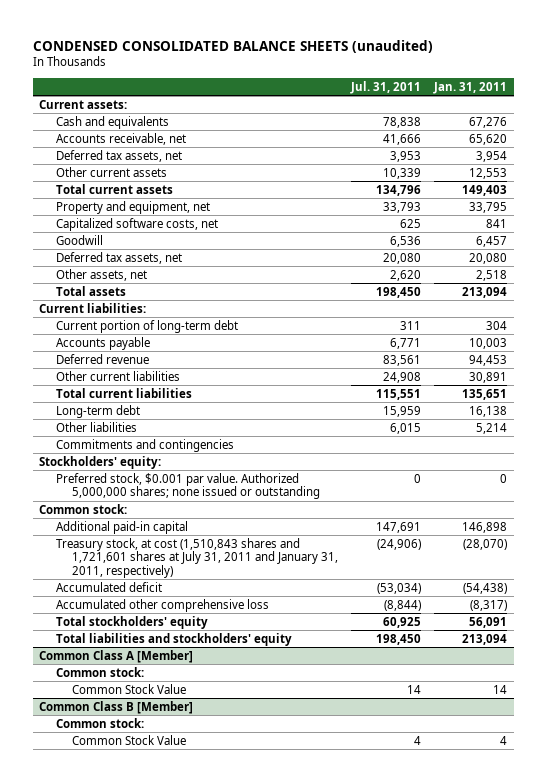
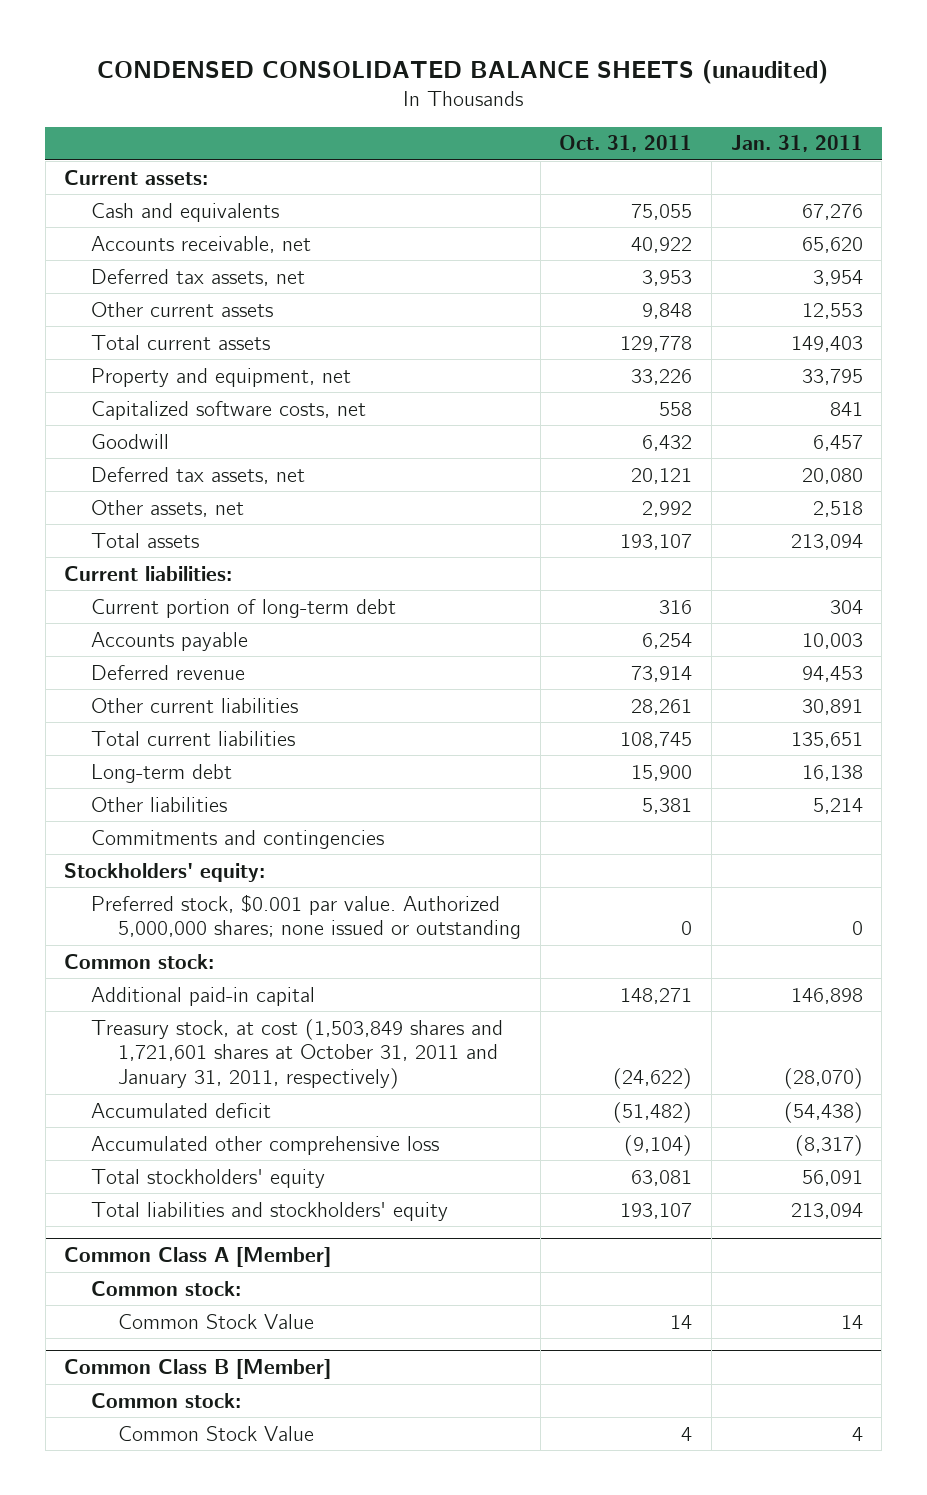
[350,80,422,94] Jul. 31, 2011 -> none
none -> [559,135,693,153] Oct. 31, 2011
[55,537,339,578] Treasury stock, at cost (1,510,843 shares and 1,721,601 shares at July 31, 2011 and January 31, 2011, respectively) -> [91,1018,504,1090] Treasury stock, at cost (1,503,849 shares and 1,721,601 shares at October 31, 2011 and January 31, 2011, respectively)

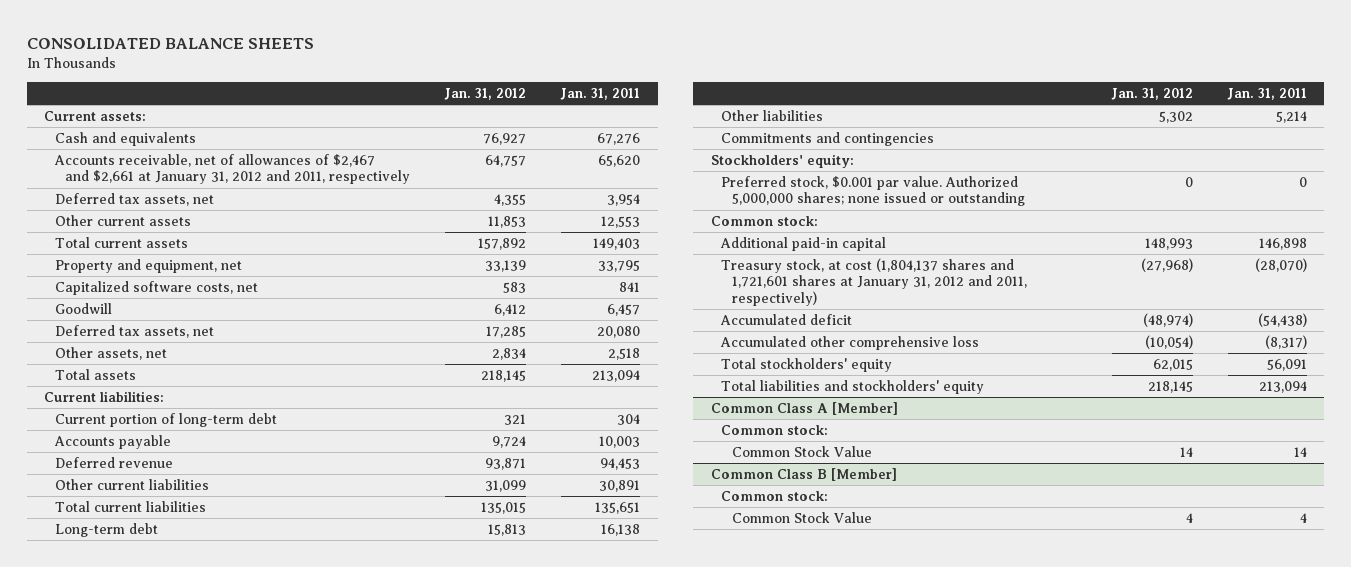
[97,59,829,84] CONDENSED CONSOLIDATED BALANCE SHEETS (unaudited) -> [26,37,314,49] CONSOLIDATED BALANCE SHEETS
[559,135,693,153] Oct. 31, 2011 -> none
none -> [444,88,527,101] Jan. 31, 2012
[91,235,312,253] Accounts receivable, net -> [53,154,411,185] Accounts receivable, net of allowances of $2,467 and $2,661 at January 31, 2012 and 2011, respectively
[91,1018,504,1090] Treasury stock, at cost (1,503,849 shares and 1,721,601 shares at October 31, 2011 and January 31, 2011, respectively) -> [721,258,1027,306] Treasury stock, at cost (1,804,137 shares and 1,721,601 shares at January 31, 2012 and 2011, respectively)

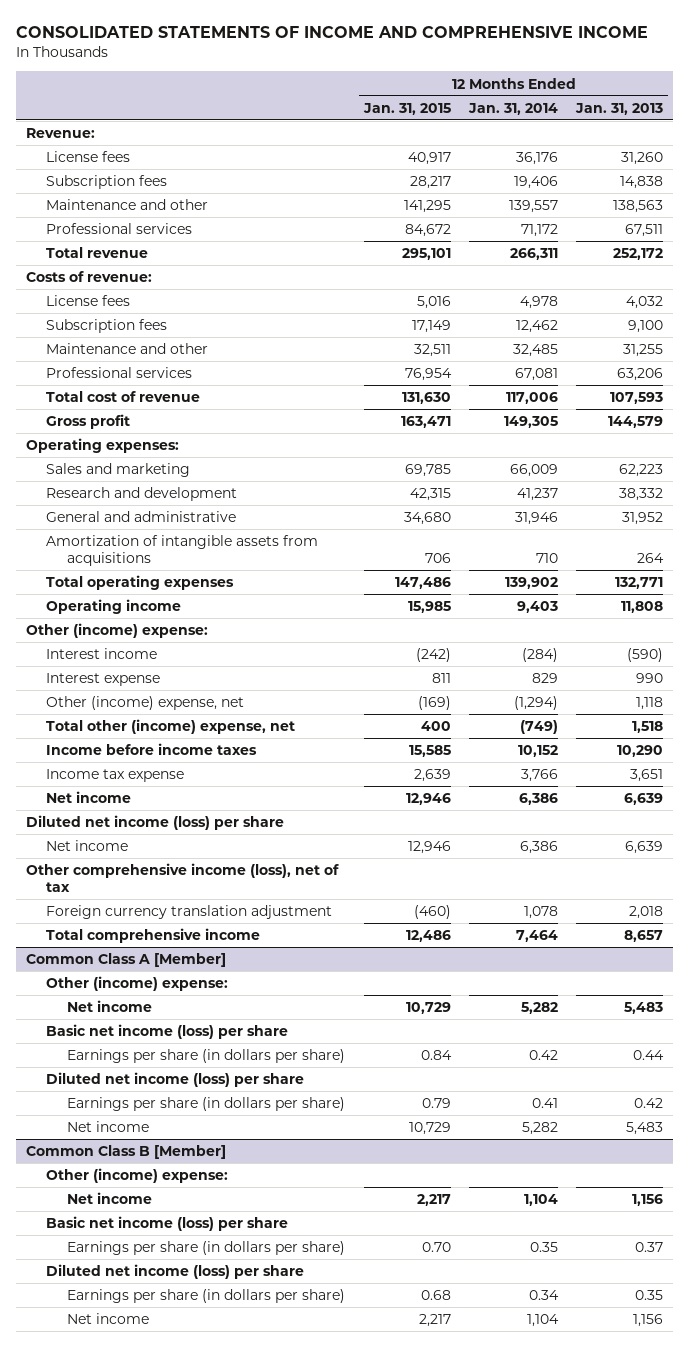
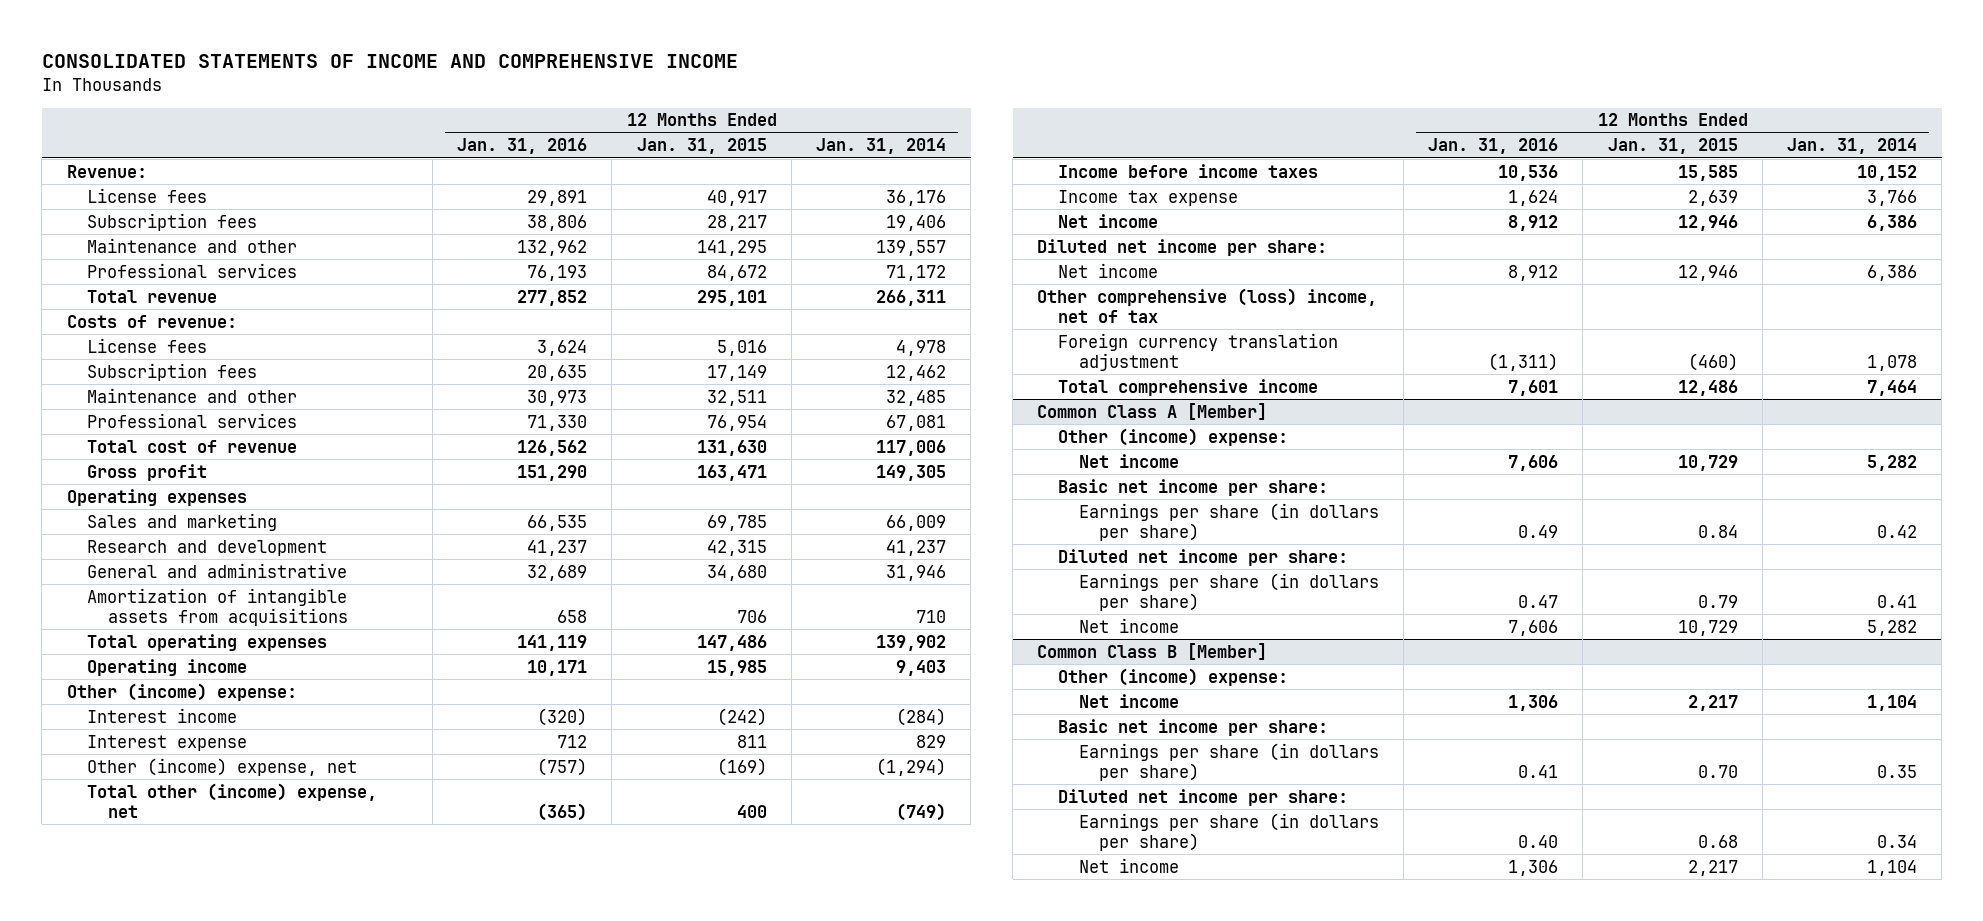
[575,102,664,115] Jan. 31, 2013 -> none
none -> [457,138,588,155] Jan. 31, 2016
[25,438,179,454] Operating expenses: -> [66,488,247,506] Operating expenses
[25,815,284,831] Diluted net income (loss) per share -> [1037,238,1328,256] Diluted net income per share:
[25,863,339,892] Other comprehensive income (loss), net of tax -> [1037,287,1378,323] Other comprehensive (loss) income, net of tax
[46,1024,289,1040] Basic net income (loss) per share -> [1058,478,1329,496] Basic net income per share:
[46,1072,305,1088] Diluted net income (loss) per share -> [1058,548,1349,566] Diluted net income per share:
[46,1216,289,1232] Basic net income (loss) per share -> [1058,718,1329,736] Basic net income per share:
[46,1264,305,1280] Diluted net income (loss) per share -> [1058,788,1349,806] Diluted net income per share:

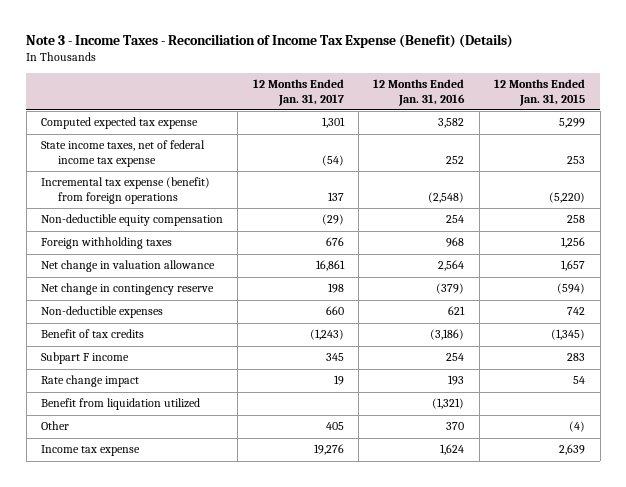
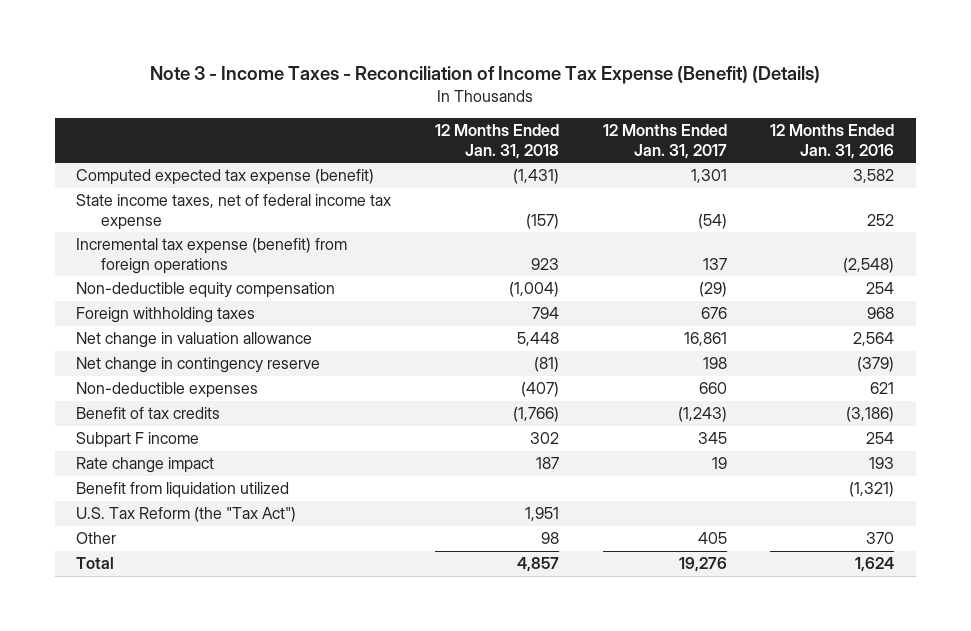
[494,79,586,106] 12 Months Ended Jan. 31, 2015 -> none
none -> [435,124,560,159] 12 Months Ended Jan. 31, 2018
[40,117,198,130] Computed expected tax expense -> [76,169,375,186] Computed expected tax expense (benefit)
none -> [76,507,297,523] U.S. Tax Reform (the "Tax Act")
[40,445,140,457] Income tax expense -> [76,557,115,570] Total

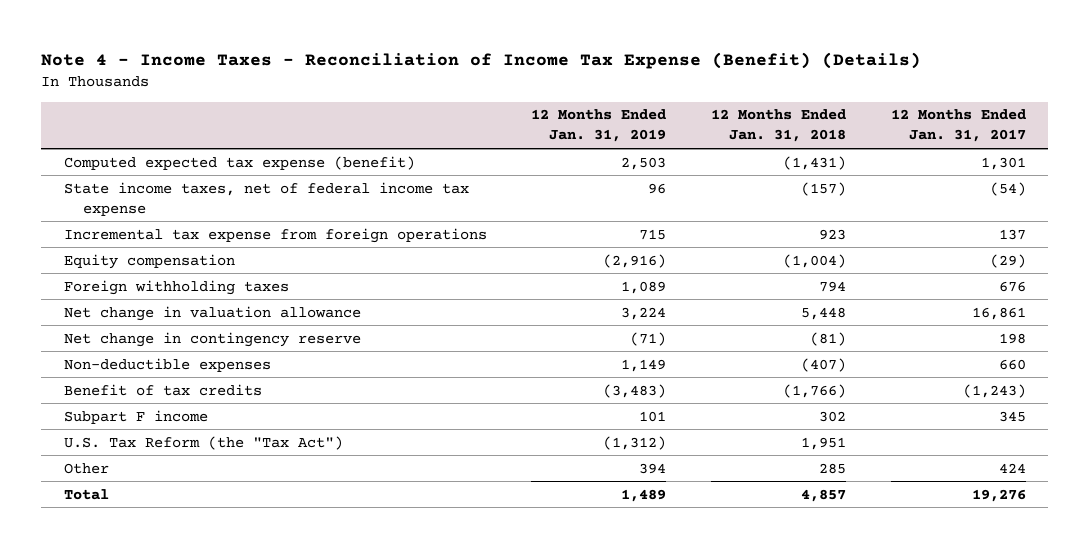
[150,65,821,84] Note 3 - Income Taxes - Reconciliation of Income Tax Expense (Benefit) (Details) -> [41,52,922,70] Note 4 - Income Taxes - Reconciliation of Income Tax Expense (Benefit) (Details)
[770,124,895,159] 12 Months Ended Jan. 31, 2016 -> none
none -> [531,109,667,143] 12 Months Ended Jan. 31, 2019
[76,238,348,274] Incremental tax expense (benefit) from foreign operations -> [63,227,487,243] Incremental tax expense from foreign operations
[76,282,336,299] Non-deductible equity compensation -> [63,253,235,269] Equity compensation
[76,457,215,474] Rate change impact -> none
[76,482,290,499] Benefit from liquidation utilized -> none
[541,532,560,545] 98 -> [818,462,846,474] 285
[697,532,727,545] 405 -> [998,462,1026,473] 424

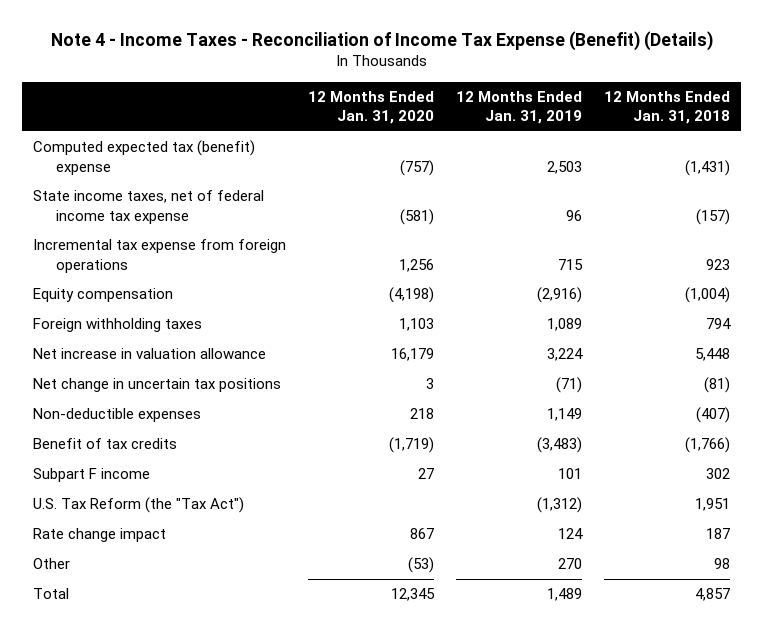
[890,109,1026,143] 12 Months Ended Jan. 31, 2017 -> none
none -> [308,91,435,125] 12 Months Ended Jan. 31, 2020
[63,155,415,170] Computed expected tax expense (benefit) -> [33,140,256,175] Computed expected tax (benefit) expense
[63,305,361,321] Net change in valuation allowance -> [33,348,267,360] Net increase in valuation allowance
[63,331,361,347] Net change in contingency reserve -> [33,378,282,393] Net change in uncertain tax positions
none -> [33,528,167,543] Rate change impact
[639,462,667,474] 394 -> [558,558,583,570] 270
[818,462,846,474] 285 -> [713,558,730,570] 98

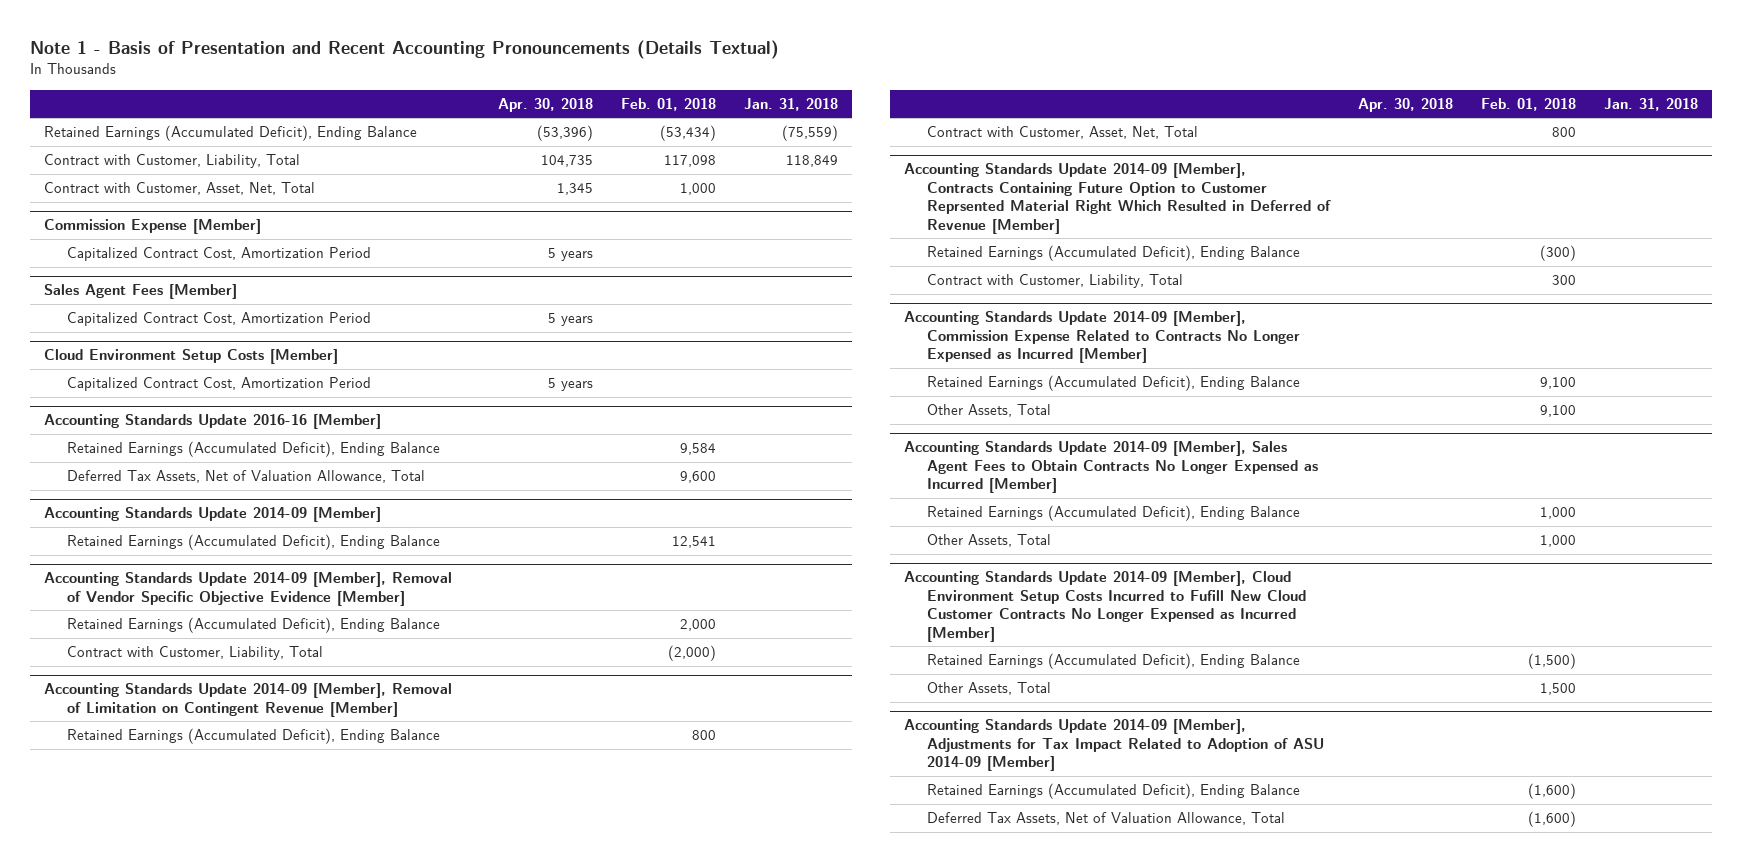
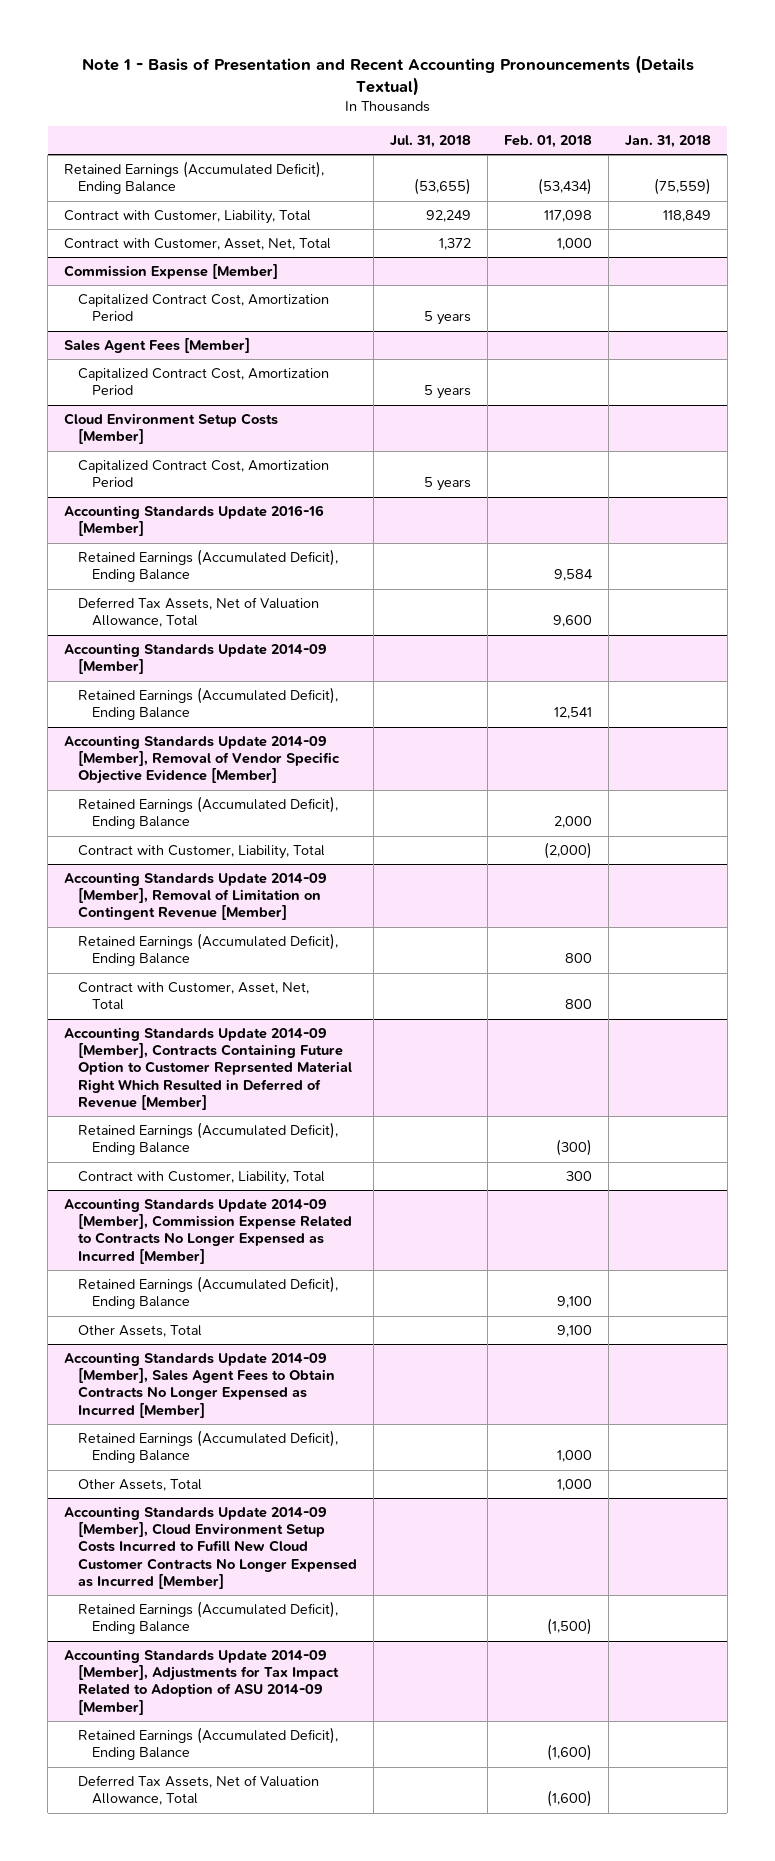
[498,97,594,112] Apr. 30, 2018 -> none
none -> [390,134,472,148] Jul. 31, 2018
[926,682,1051,696] Other Assets, Total -> none

